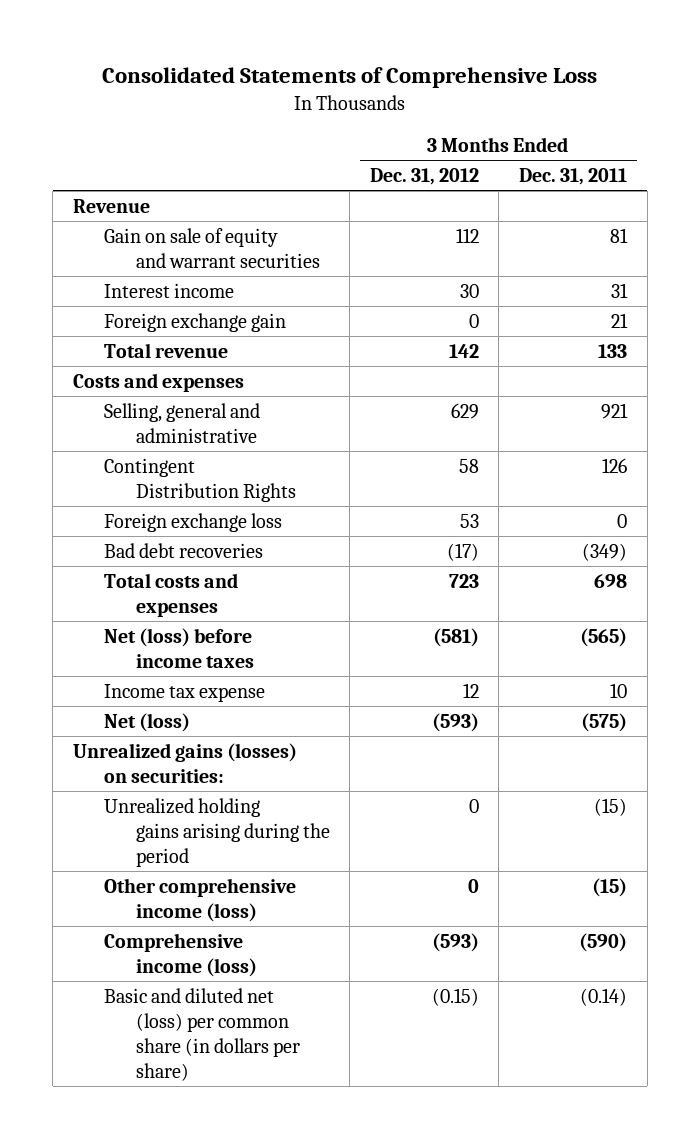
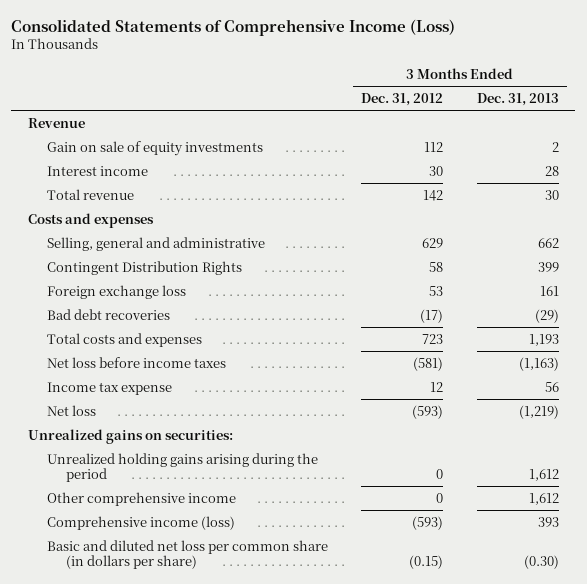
[101,67,597,89] Consolidated Statements of Comprehensive Loss -> [11,18,456,36] Consolidated Statements of Comprehensive Income (Loss)
[518,167,627,185] Dec. 31, 2011 -> none
none -> [476,92,559,106] Dec. 31, 2013
[104,227,320,268] Gain on sale of equity and warrant securities -> [46,140,263,156] Gain on sale of equity investments
[104,312,287,332] Foreign exchange gain -> none
[104,627,254,668] Net (loss) before income taxes -> [46,356,226,368] Net loss before income taxes
[104,712,191,732] Net (loss) -> [46,404,96,416] Net loss
[72,742,297,783] Unrealized gains (losses) on securities: -> [28,428,234,444] Unrealized gains on securities:
[104,877,297,922] Other comprehensive income (loss) -> [46,491,236,506] Other comprehensive income
[104,987,300,1081] Basic and diluted net (loss) per common share (in dollars per share) -> [46,539,328,570] Basic and diluted net loss per common share (in dollars per share)

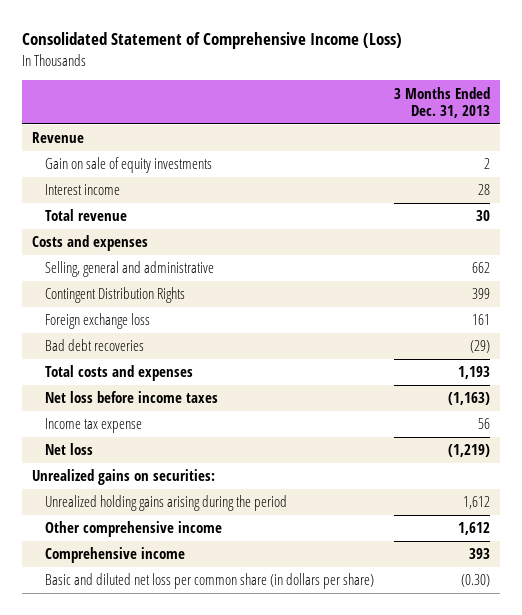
[11,18,456,36] Consolidated Statements of Comprehensive Income (Loss) -> [22,32,403,50] Consolidated Statement of Comprehensive Income (Loss)
[361,92,444,106] Dec. 31, 2012 -> none
[46,515,235,530] Comprehensive income (loss) -> [44,547,185,564] Comprehensive income

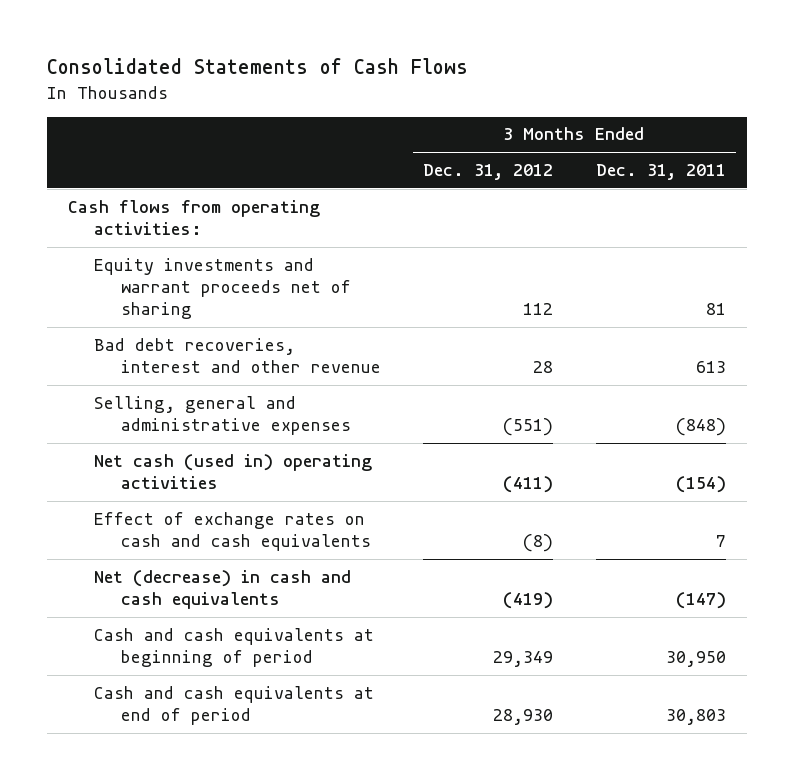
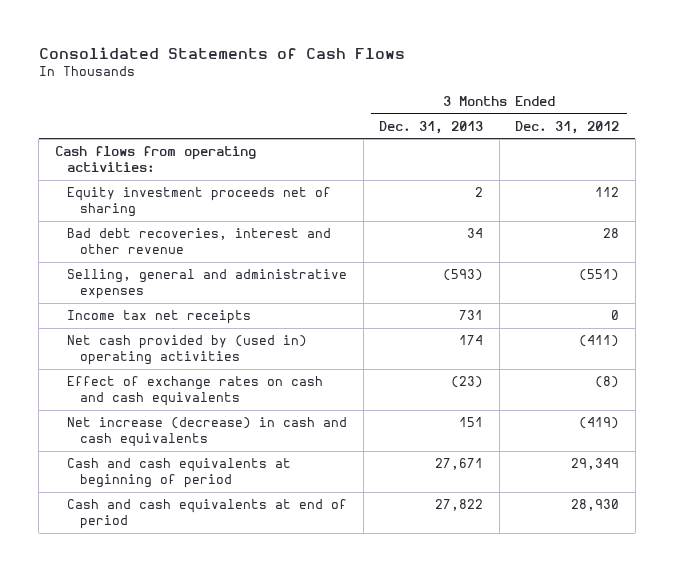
[595,163,726,180] Dec. 31, 2011 -> none
none -> [379,120,484,134] Dec. 31, 2013
[94,257,351,320] Equity investments and warrant proceeds net of sharing -> [67,187,332,218] Equity investment proceeds net of sharing
none -> [67,310,252,325] Income tax net receipts
[94,453,373,490] Net cash (used in) operating activities -> [67,335,308,366] Net cash provided by (used in) operating activities
[94,569,352,610] Net (decrease) in cash and cash equivalents -> [67,417,348,448] Net increase (decrease) in cash and cash equivalents

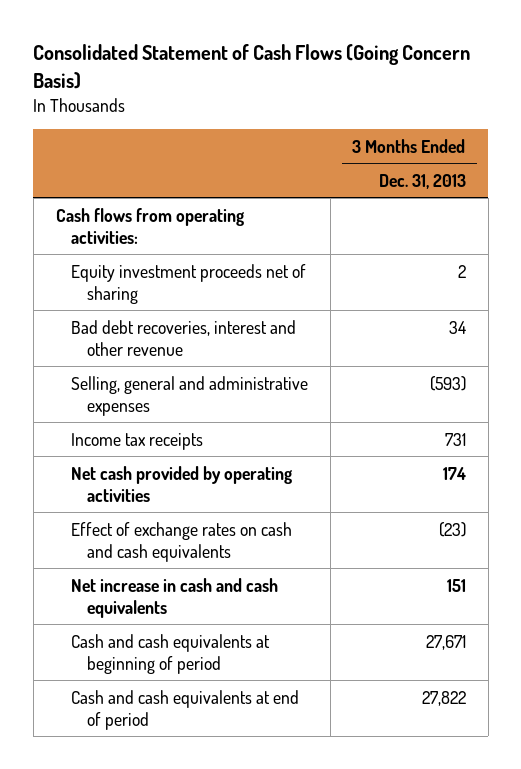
[38,46,405,59] Consolidated Statements of Cash Flows -> [33,44,471,89] Consolidated Statement of Cash Flows (Going Concern Basis)
[515,120,620,134] Dec. 31, 2012 -> none
[67,310,252,325] Income tax net receipts -> [71,432,204,450] Income tax receipts
[67,335,308,366] Net cash provided by (used in) operating activities -> [71,465,293,502] Net cash provided by operating activities
[67,417,348,448] Net increase (decrease) in cash and cash equivalents -> [71,577,279,618] Net increase in cash and cash equivalents

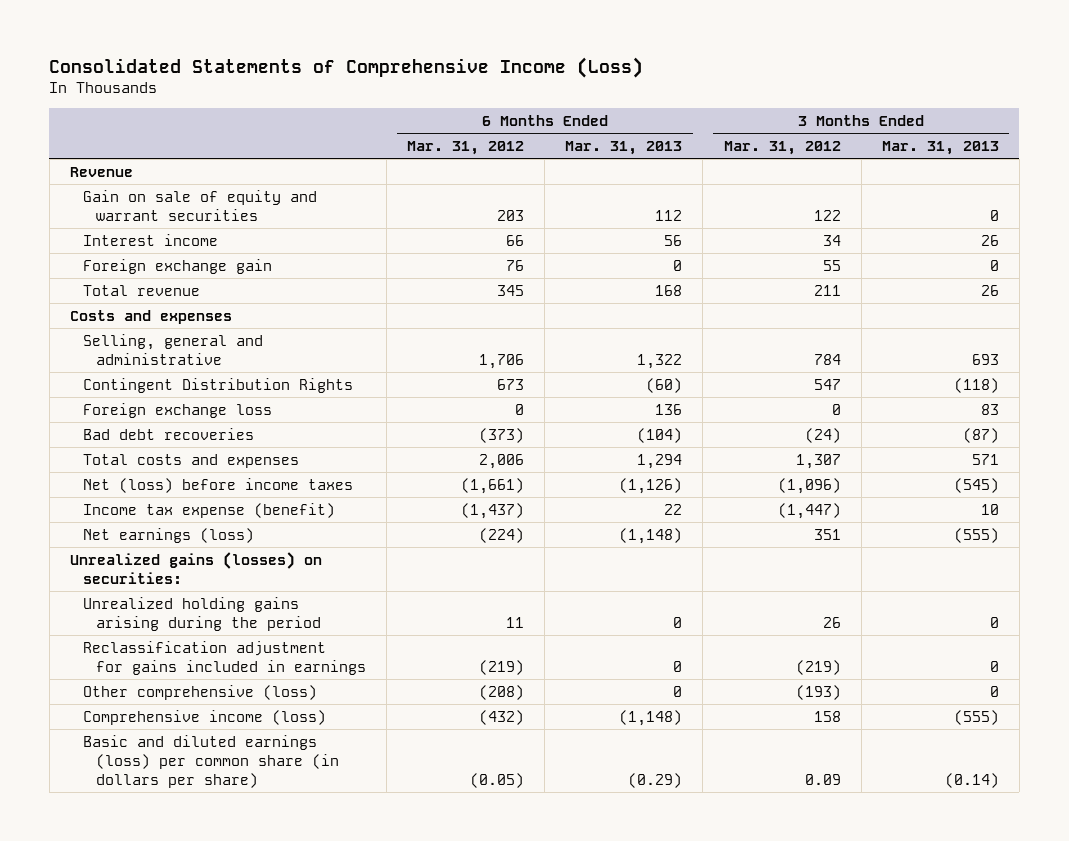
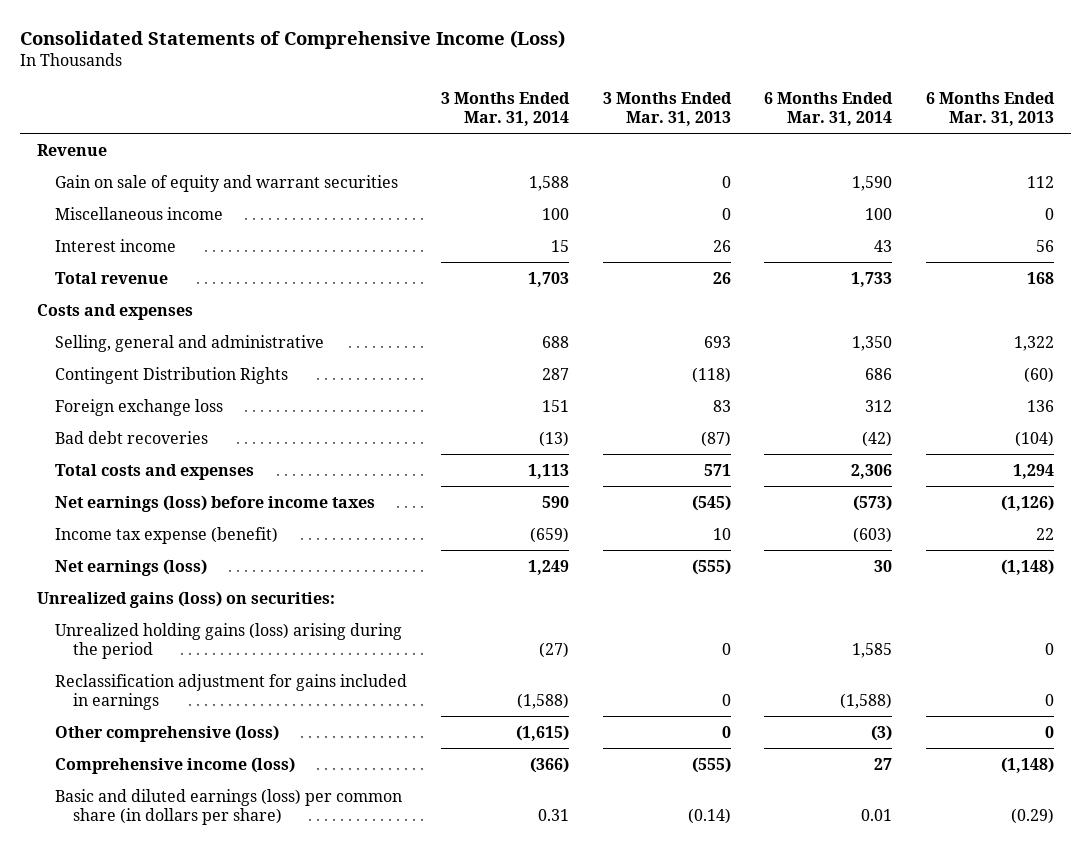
[406,141,524,156] Mar. 31, 2012 -> none
[723,141,841,156] Mar. 31, 2012 -> none
none -> [440,92,570,127] 3 Months Ended Mar. 31, 2014
none -> [764,92,894,127] 6 Months Ended Mar. 31, 2014
none -> [55,206,224,220] Miscellaneous income
[82,258,272,274] Foreign exchange gain -> none
[82,477,353,493] Net (loss) before income taxes -> [55,494,376,512] Net earnings (loss) before income taxes
[69,551,322,584] Unrealized gains (losses) on securities: -> [36,590,335,608] Unrealized gains (loss) on securities:
[82,596,321,631] Unrealized holding gains arising during the period -> [55,622,403,659] Unrealized holding gains (loss) arising during the period

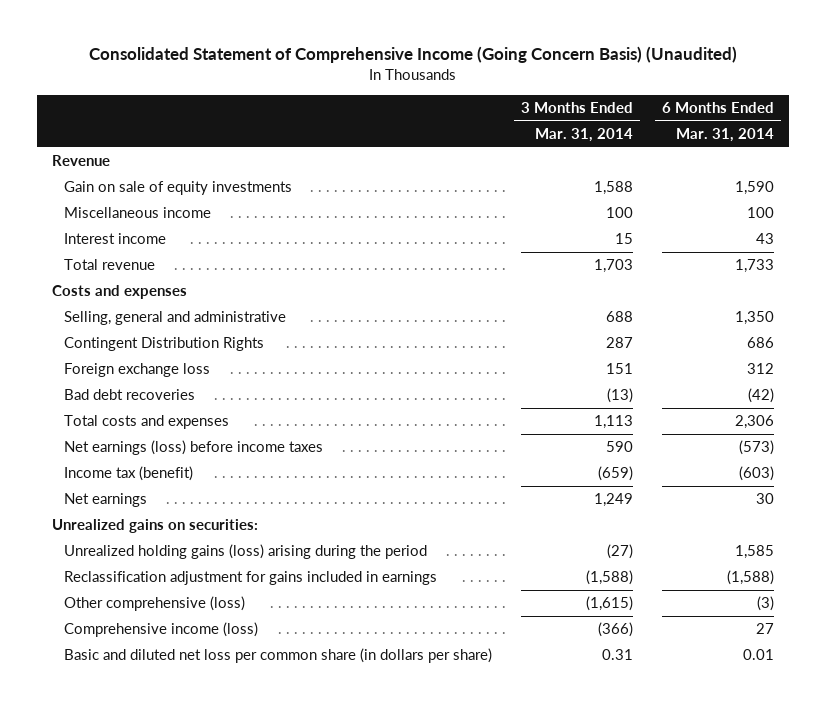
[19,29,565,49] Consolidated Statements of Comprehensive Income (Loss) -> [88,45,737,63] Consolidated Statement of Comprehensive Income (Going Concern Basis) (Unaudited)
[602,92,732,127] 3 Months Ended Mar. 31, 2013 -> none
[925,92,1055,127] 6 Months Ended Mar. 31, 2013 -> none
[55,174,399,192] Gain on sale of equity and warrant securities -> [63,181,292,196] Gain on sale of equity investments
[55,526,279,544] Income tax expense (benefit) -> [63,466,193,482] Income tax (benefit)
[55,558,208,576] Net earnings (loss) -> [63,493,147,508] Net earnings
[36,590,335,608] Unrealized gains (loss) on securities: -> [51,519,258,534] Unrealized gains on securities:
[55,788,403,825] Basic and diluted earnings (loss) per common share (in dollars per share) -> [63,648,492,664] Basic and diluted net loss per common share (in dollars per share)

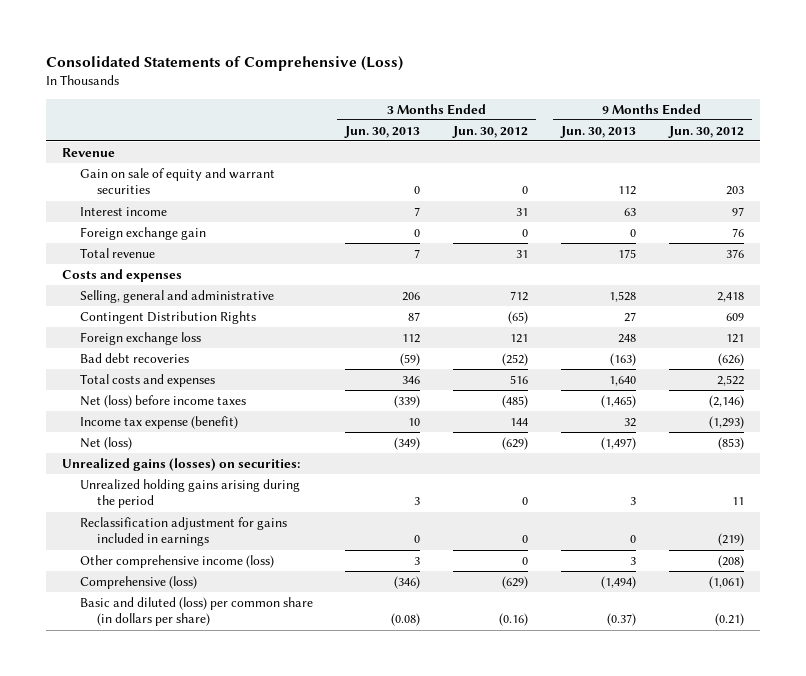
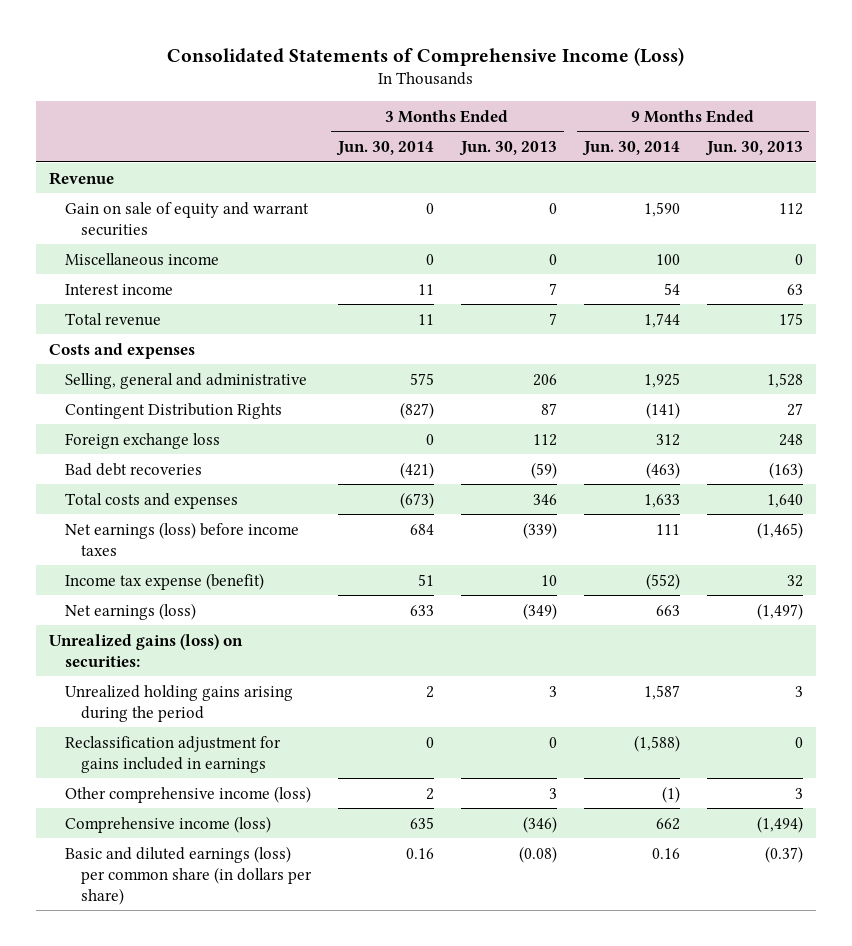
[45,55,403,71] Consolidated Statements of Comprehensive (Loss) -> [166,46,684,66] Consolidated Statements of Comprehensive Income (Loss)
[452,125,529,138] Jun. 30, 2012 -> none
[667,125,744,138] Jun. 30, 2012 -> none
none -> [335,140,434,156] Jun. 30, 2014
none -> [581,140,680,156] Jun. 30, 2014
none -> [65,252,220,266] Miscellaneous income
[79,227,206,241] Foreign exchange gain -> none
[79,395,246,409] Net (loss) before income taxes -> [65,521,300,556] Net earnings (loss) before income taxes
[79,437,132,451] Net (loss) -> [65,602,197,620] Net earnings (loss)
[62,458,301,472] Unrealized gains (losses) on securities: -> [49,633,244,667] Unrealized gains (loss) on securities:
[79,576,197,590] Comprehensive (loss) -> [65,815,272,833] Comprehensive income (loss)
[79,597,313,627] Basic and diluted (loss) per common share (in dollars per share) -> [65,845,313,905] Basic and diluted earnings (loss) per common share (in dollars per share)

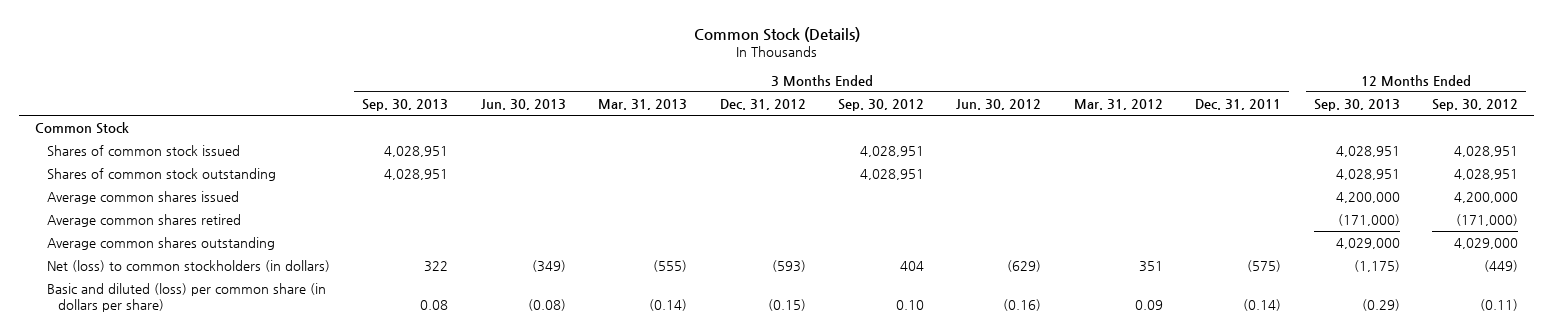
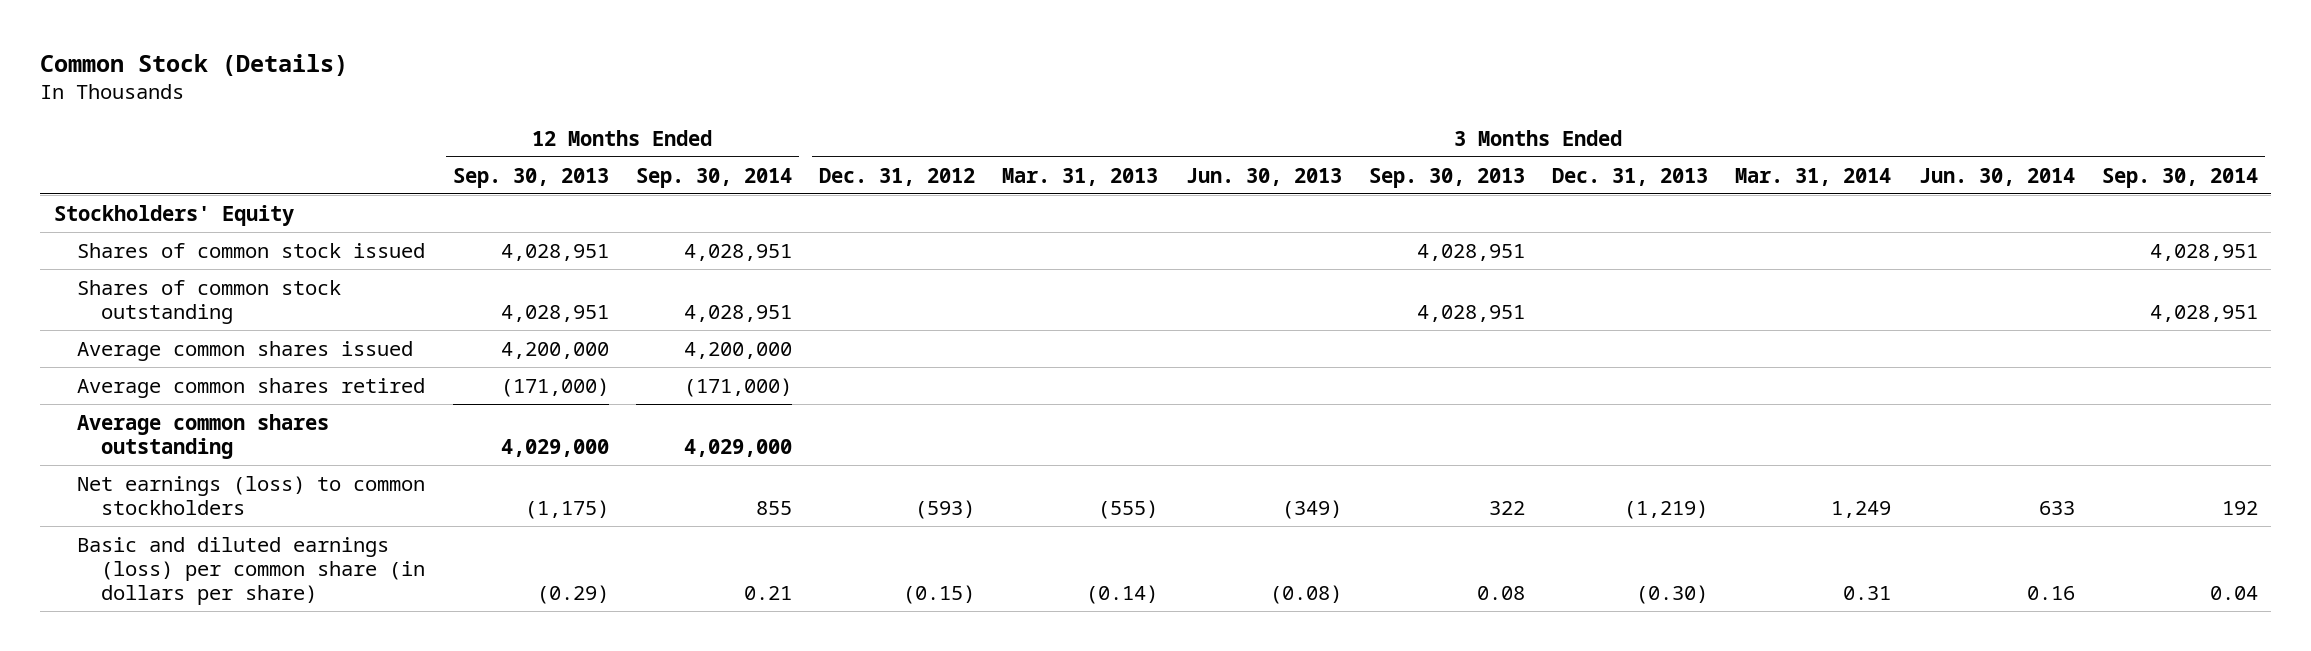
[837,98,924,111] Sep. 30, 2012 -> none
[956,98,1042,110] Jun. 30, 2012 -> none
[1073,98,1163,110] Mar. 31, 2012 -> none
[1195,98,1282,110] Dec. 31, 2011 -> none
[1432,98,1519,111] Sep. 30, 2012 -> none
none -> [635,167,792,188] Sep. 30, 2014
none -> [1552,167,1709,186] Dec. 31, 2013
none -> [1735,167,1892,186] Mar. 31, 2014
none -> [1918,167,2075,186] Jun. 30, 2014
none -> [2101,167,2258,188] Sep. 30, 2014
[35,122,130,135] Common Stock -> [53,204,294,226] Stockholders' Equity
[46,260,330,273] Net (loss) to common stockholders (in dollars) -> [77,475,426,515] Net earnings (loss) to common stockholders
[46,283,326,313] Basic and diluted (loss) per common share (in dollars per share) -> [77,536,426,605] Basic and diluted earnings (loss) per common share (in dollars per share)

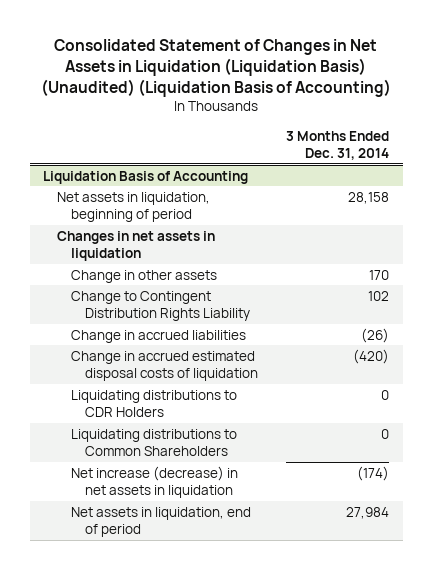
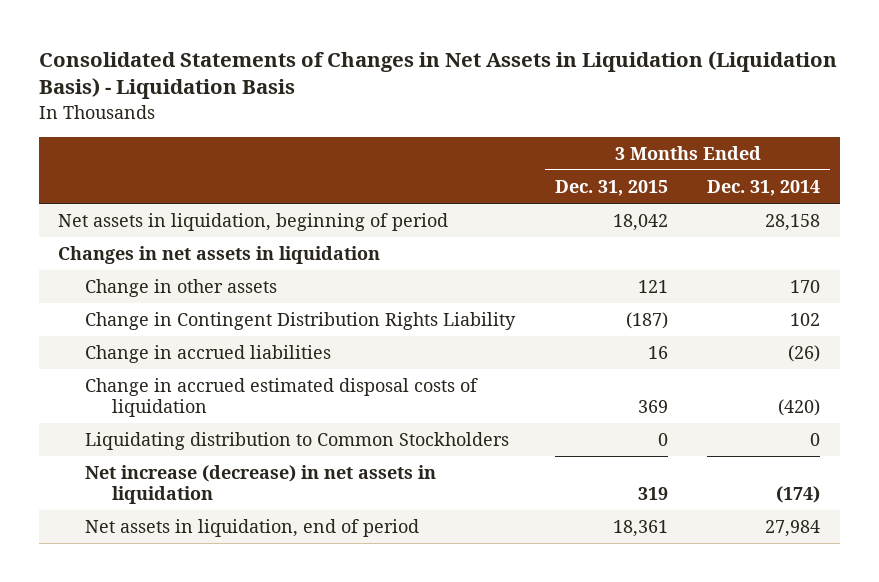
[41,38,392,98] Consolidated Statement of Changes in Net Assets in Liquidation (Liquidation Basis) (Unaudited) (Liquidation Basis of Accounting) -> [38,50,837,100] Consolidated Statements of Changes in Net Assets in Liquidation (Liquidation Basis) - Liquidation Basis
none -> [554,179,668,196] Dec. 31, 2015
[43,170,249,184] Liquidation Basis of Accounting -> none
[71,290,251,321] Change to Contingent Distribution Rights Liability -> [85,312,517,331] Change in Contingent Distribution Rights Liability
[71,389,238,417] Liquidating distributions to CDR Holders -> none
[71,428,238,456] Liquidating distributions to Common Shareholders -> [85,432,510,451] Liquidating distribution to Common Stockholders

